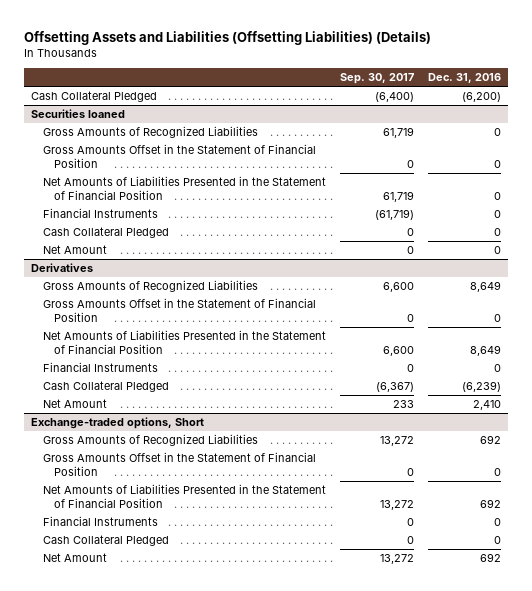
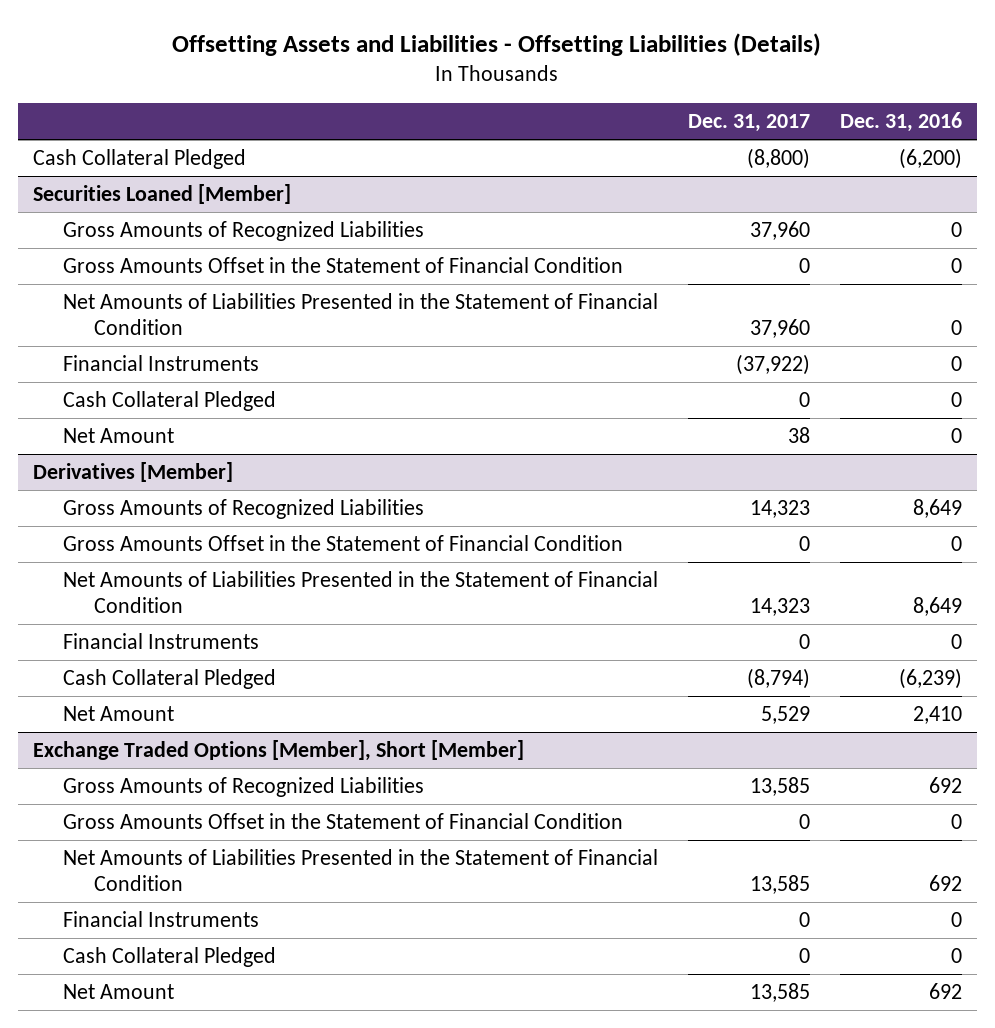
[24,30,432,45] Offsetting Assets and Liabilities (Offsetting Liabilities) (Details) -> [172,32,822,56] Offsetting Assets and Liabilities - Offsetting Liabilities (Details)
[339,73,414,85] Sep. 30, 2017 -> none
none -> [688,114,811,133] Dec. 31, 2017
[31,109,126,119] Securities loaned -> [32,184,291,205] Securities Loaned [Member]
[42,144,316,169] Gross Amounts Offset in the Statement of Financial Position -> [63,257,624,274] Gross Amounts Offset in the Statement of Financial Condition
[42,176,326,201] Net Amounts of Liabilities Presented in the Statement of Financial Position -> [63,293,659,336] Net Amounts of Liabilities Presented in the Statement of Financial Condition
[31,263,94,273] Derivatives -> [32,462,233,483] Derivatives [Member]
[42,298,316,323] Gross Amounts Offset in the Statement of Financial Position -> [63,535,624,552] Gross Amounts Offset in the Statement of Financial Condition
[42,330,326,355] Net Amounts of Liabilities Presented in the Statement of Financial Position -> [63,571,659,614] Net Amounts of Liabilities Presented in the Statement of Financial Condition
[31,417,205,430] Exchange-traded options, Short -> [32,740,524,762] Exchange Traded Options [Member], Short [Member]
[42,452,316,477] Gross Amounts Offset in the Statement of Financial Position -> [63,813,624,830] Gross Amounts Offset in the Statement of Financial Condition
[42,484,326,509] Net Amounts of Liabilities Presented in the Statement of Financial Position -> [63,849,659,892] Net Amounts of Liabilities Presented in the Statement of Financial Condition

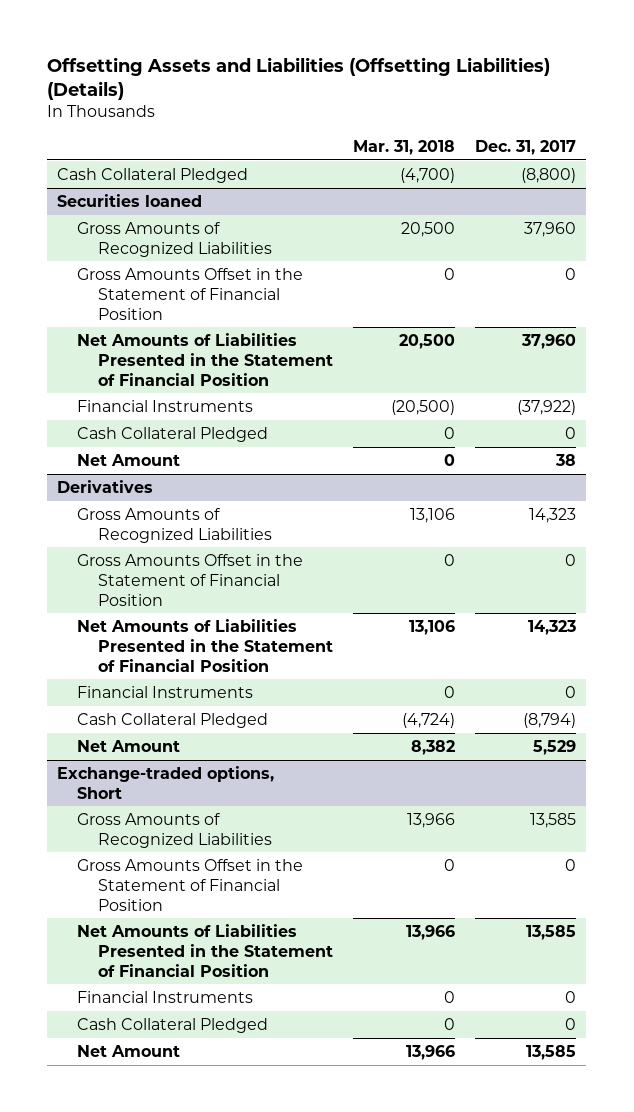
[172,32,822,56] Offsetting Assets and Liabilities - Offsetting Liabilities (Details) -> [47,56,551,101] Offsetting Assets and Liabilities (Offsetting Liabilities) (Details)
[839,112,962,133] Dec. 31, 2016 -> none
none -> [352,139,455,155] Mar. 31, 2018
[32,184,291,205] Securities Loaned [Member] -> [57,193,203,207] Securities loaned
[63,257,624,274] Gross Amounts Offset in the Statement of Financial Condition -> [77,267,304,320] Gross Amounts Offset in the Statement of Financial Position
[63,293,659,336] Net Amounts of Liabilities Presented in the Statement of Financial Condition -> [77,332,333,386] Net Amounts of Liabilities Presented in the Statement of Financial Position
[32,462,233,483] Derivatives [Member] -> [57,479,154,493] Derivatives
[63,535,624,552] Gross Amounts Offset in the Statement of Financial Condition -> [77,553,304,606] Gross Amounts Offset in the Statement of Financial Position
[63,571,659,614] Net Amounts of Liabilities Presented in the Statement of Financial Condition -> [77,618,333,672] Net Amounts of Liabilities Presented in the Statement of Financial Position
[32,740,524,762] Exchange Traded Options [Member], Short [Member] -> [57,765,275,799] Exchange-traded options, Short
[63,813,624,830] Gross Amounts Offset in the Statement of Financial Condition -> [77,858,304,911] Gross Amounts Offset in the Statement of Financial Position
[63,849,659,892] Net Amounts of Liabilities Presented in the Statement of Financial Condition -> [77,923,333,977] Net Amounts of Liabilities Presented in the Statement of Financial Position

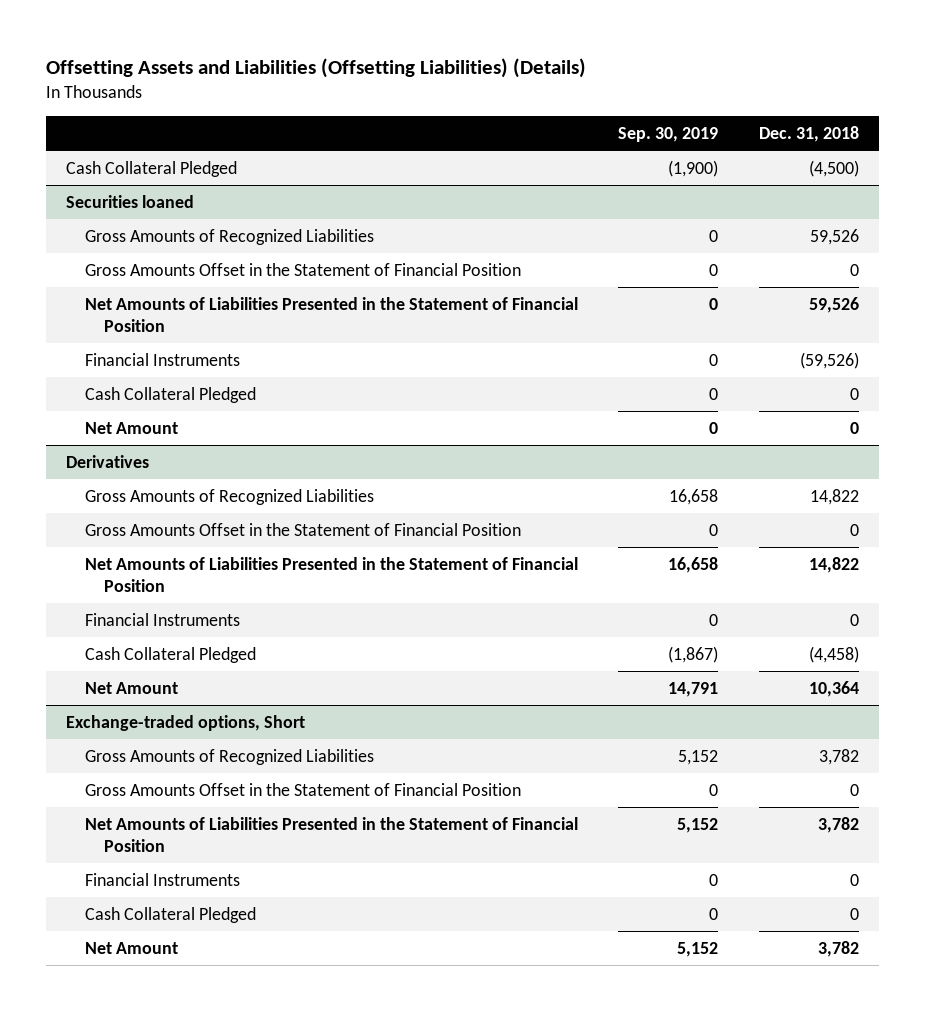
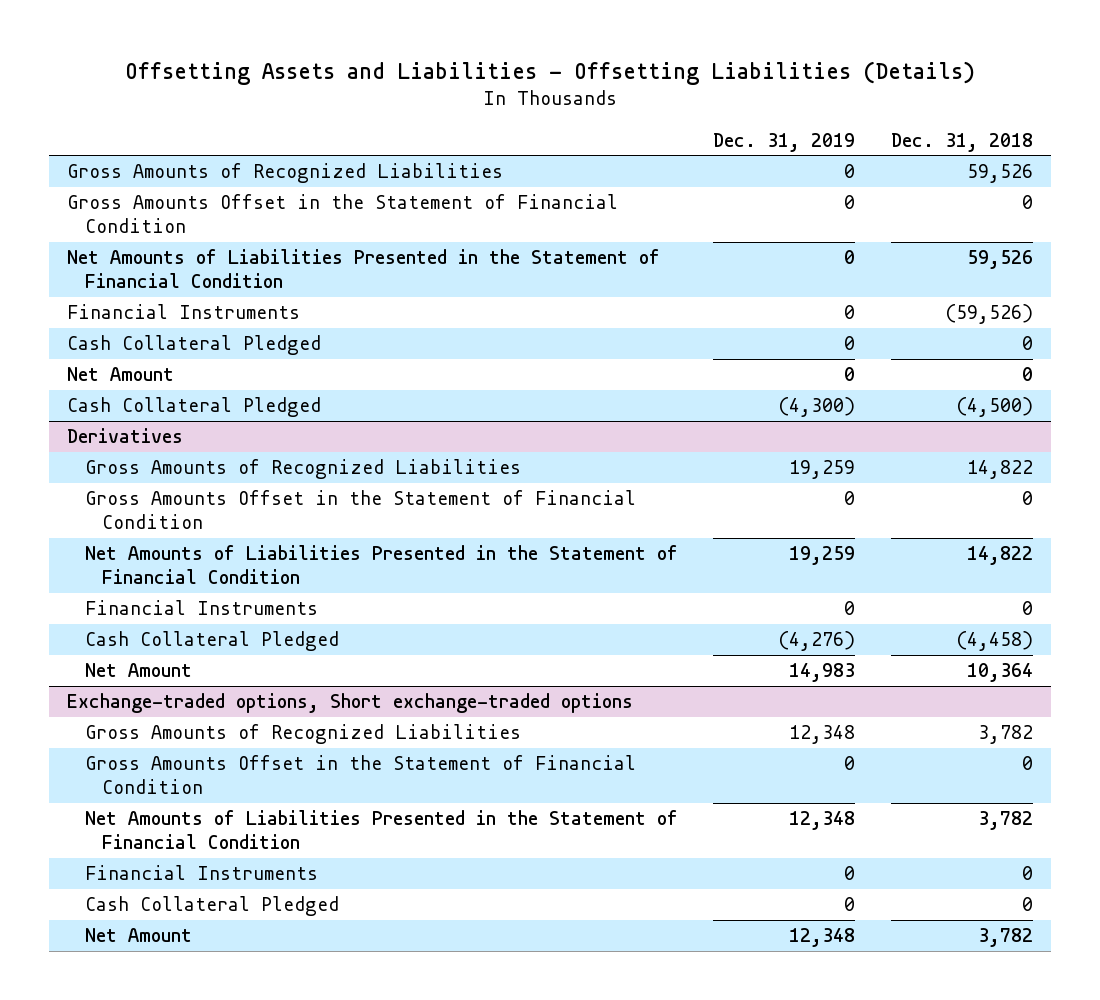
[46,58,587,79] Offsetting Assets and Liabilities (Offsetting Liabilities) (Details) -> [125,61,976,86] Offsetting Assets and Liabilities - Offsetting Liabilities (Details)
[618,127,719,143] Sep. 30, 2019 -> none
none -> [713,132,856,152] Dec. 31, 2019
[66,194,195,208] Securities loaned -> none
[85,262,522,276] Gross Amounts Offset in the Statement of Financial Position -> [67,194,619,234] Gross Amounts Offset in the Statement of Financial Condition
[85,296,579,332] Net Amounts of Liabilities Presented in the Statement of Financial Position -> [67,249,661,289] Net Amounts of Liabilities Presented in the Statement of Financial Condition
[66,160,238,177] Cash Collateral Pledged -> [67,397,322,418] Cash Collateral Pledged
[85,522,522,536] Gross Amounts Offset in the Statement of Financial Position -> [84,490,636,530] Gross Amounts Offset in the Statement of Financial Condition
[85,556,579,592] Net Amounts of Liabilities Presented in the Statement of Financial Position -> [84,545,678,585] Net Amounts of Liabilities Presented in the Statement of Financial Condition
[66,714,306,731] Exchange-traded options, Short -> [67,693,634,714] Exchange-traded options, Short exchange-traded options
[85,782,522,796] Gross Amounts Offset in the Statement of Financial Position -> [84,755,636,795] Gross Amounts Offset in the Statement of Financial Condition
[85,816,579,852] Net Amounts of Liabilities Presented in the Statement of Financial Position -> [84,810,678,850] Net Amounts of Liabilities Presented in the Statement of Financial Condition

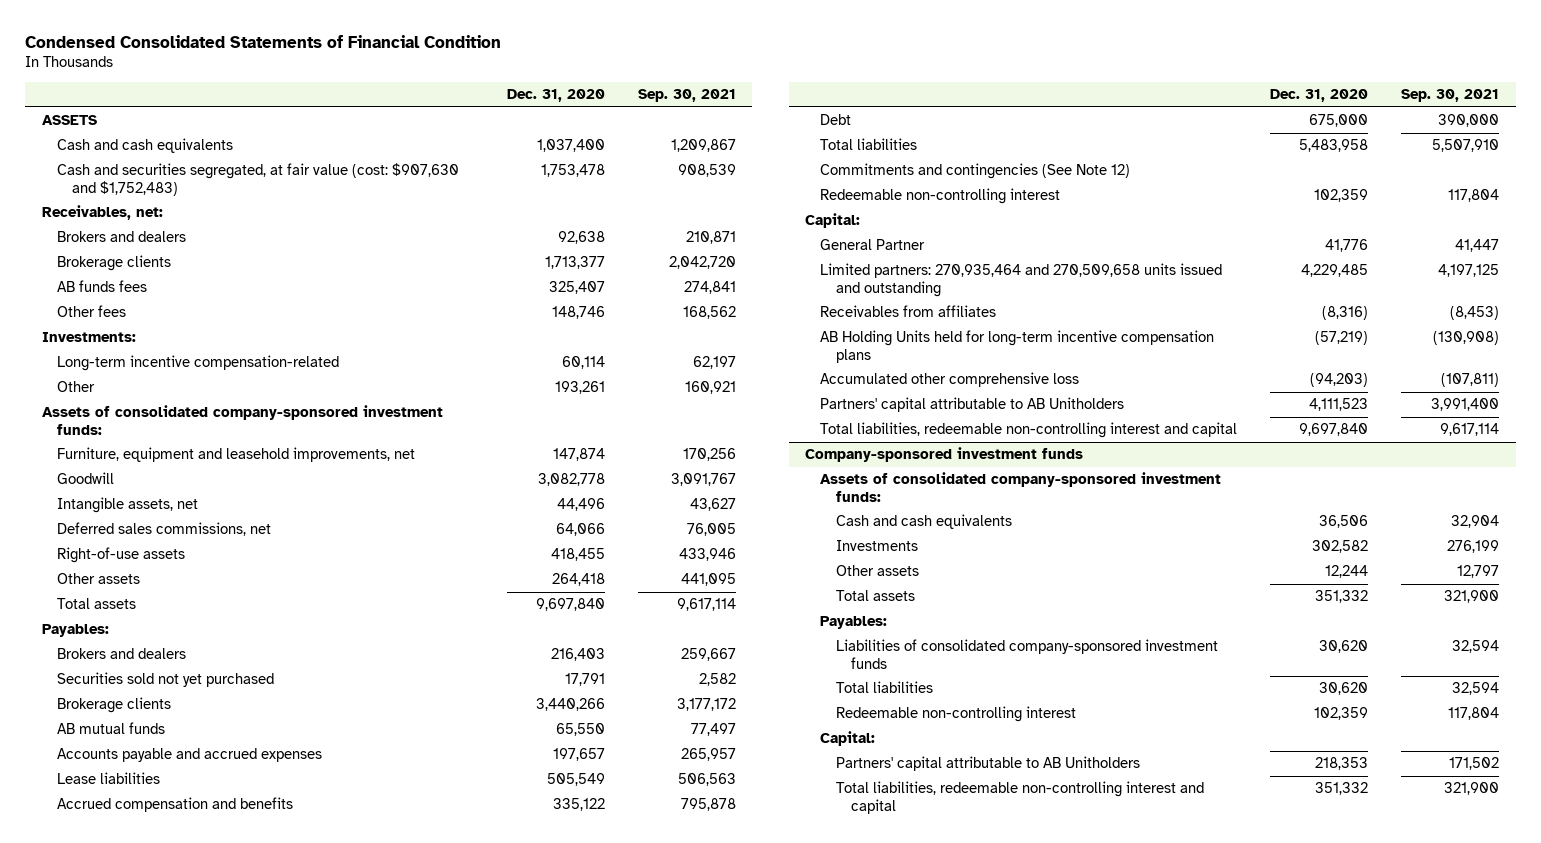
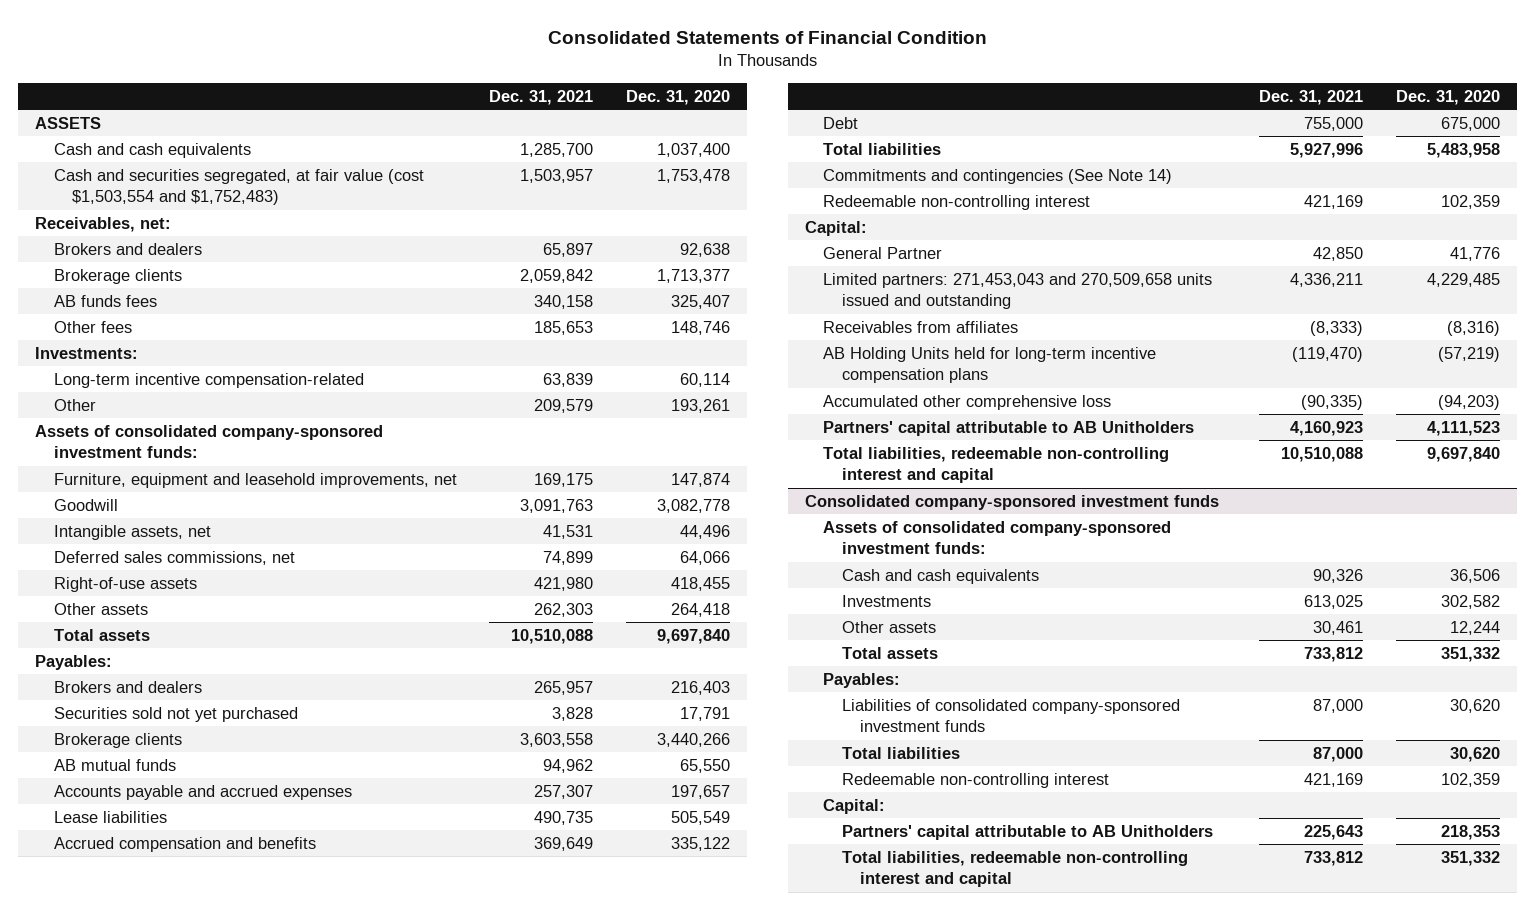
[25,34,502,48] Condensed Consolidated Statements of Financial Condition -> [547,31,987,45] Consolidated Statements of Financial Condition
[637,89,736,103] Sep. 30, 2021 -> none
none -> [489,89,594,105] Dec. 31, 2021
[57,163,460,196] Cash and securities segregated, at fair value (cost: $907,630 and $1,752,483) -> [53,168,424,206] Cash and securities segregated, at fair value (cost $1,503,554 and $1,752,483)
[820,163,1131,180] Commitments and contingencies (See Note 12) -> [823,168,1173,184] Commitments and contingencies (See Note 14)
[820,263,1223,297] Limited partners: 270,935,464 and 270,509,658 units issued and outstanding -> [823,272,1213,310] Limited partners: 271,453,043 and 270,509,658 units issued and outstanding
[805,447,1084,463] Company-sponsored investment funds -> [804,494,1219,510] Consolidated company-sponsored investment funds

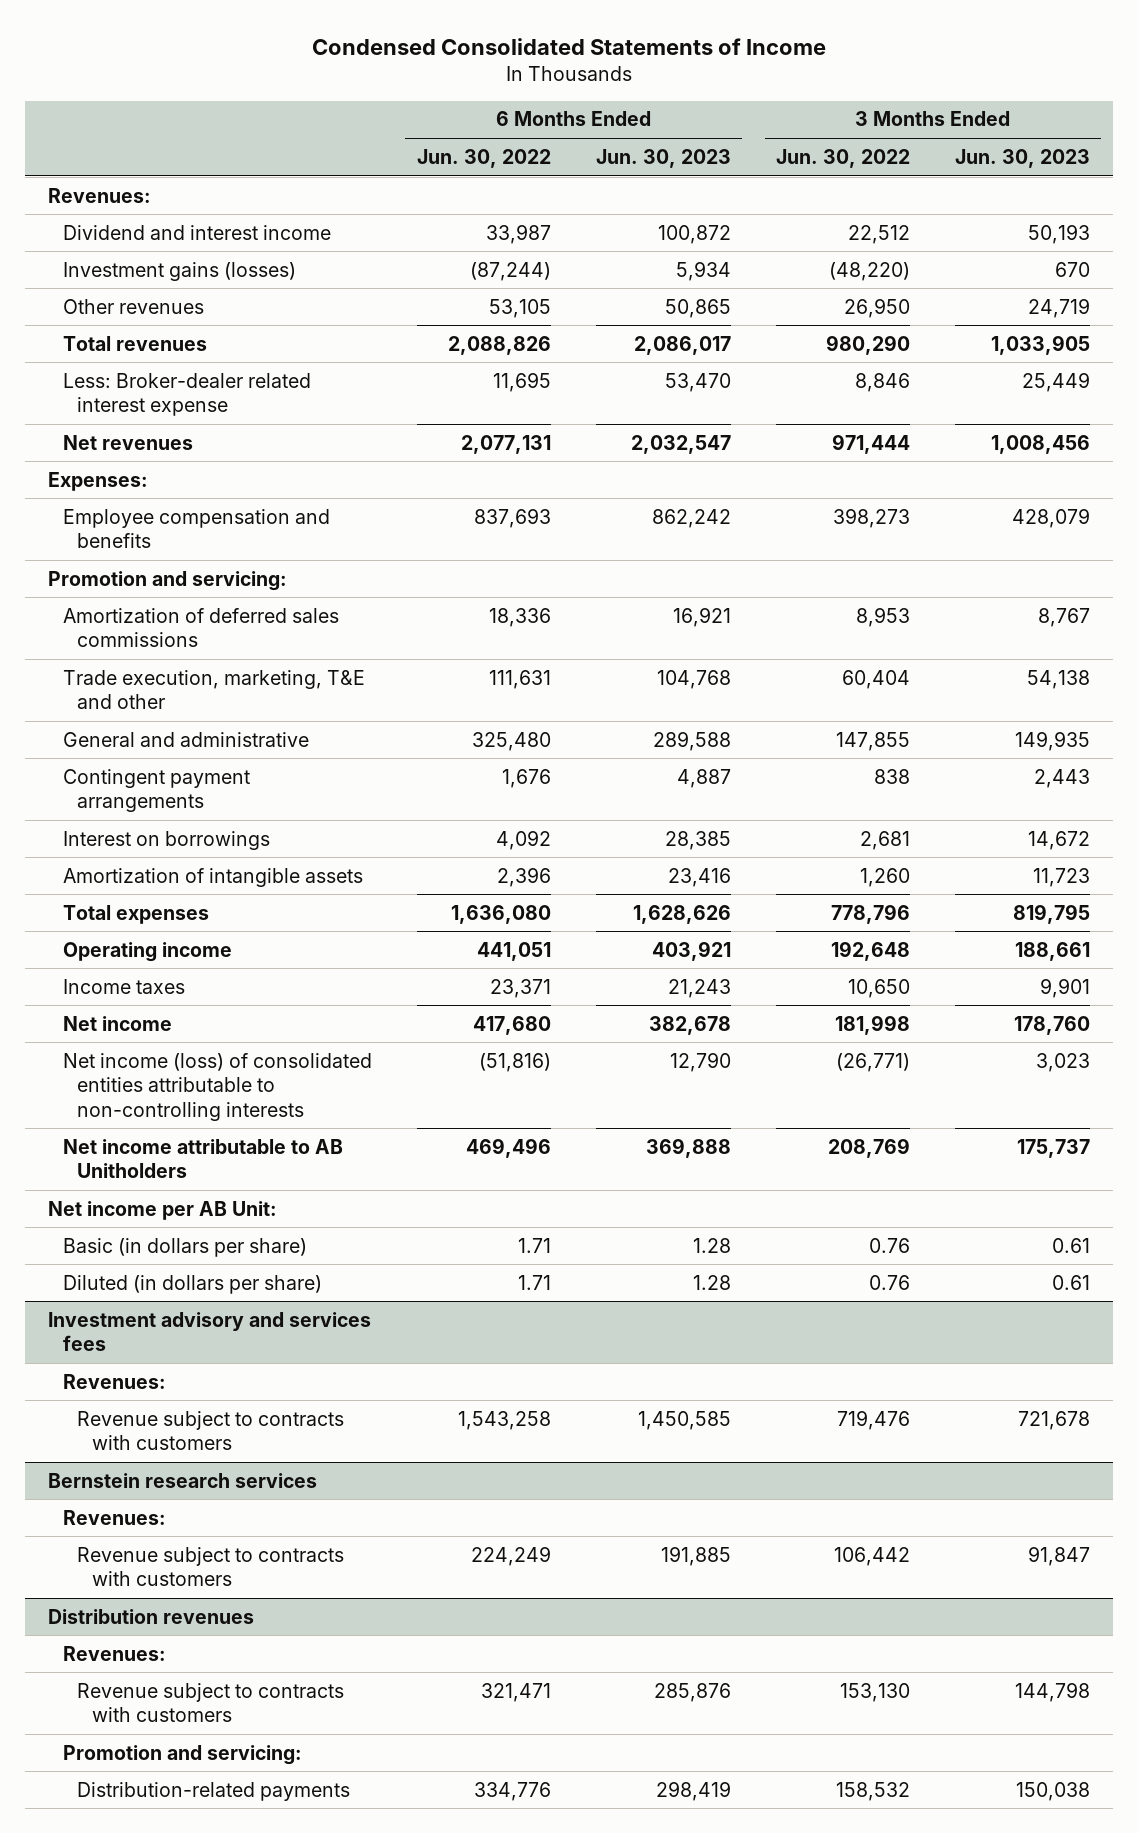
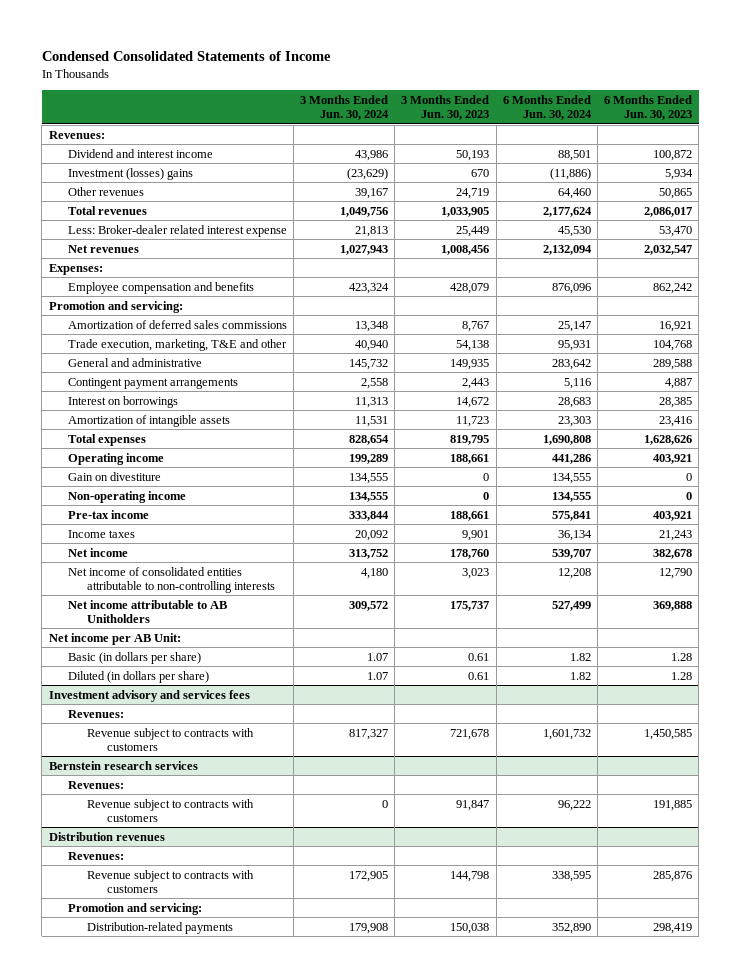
[416,148,551,168] Jun. 30, 2022 -> none
[775,148,910,168] Jun. 30, 2022 -> none
none -> [300,94,390,121] 3 Months Ended Jun. 30, 2024
none -> [502,94,592,121] 6 Months Ended Jun. 30, 2024
[62,261,296,281] Investment gains (losses) -> [67,167,193,180] Investment (losses) gains
none -> [67,471,161,481] Gain on divestiture
none -> [67,490,186,503] Non-operating income
none -> [67,509,149,519] Pre-tax income
[62,1052,372,1121] Net income (loss) of consolidated entities attributable to non-controlling interests -> [67,566,276,593] Net income of consolidated entities attributable to non-controlling interests

